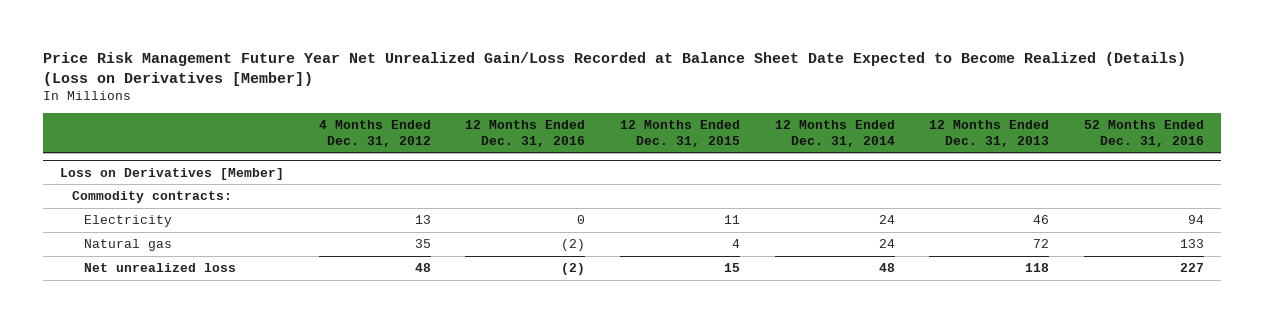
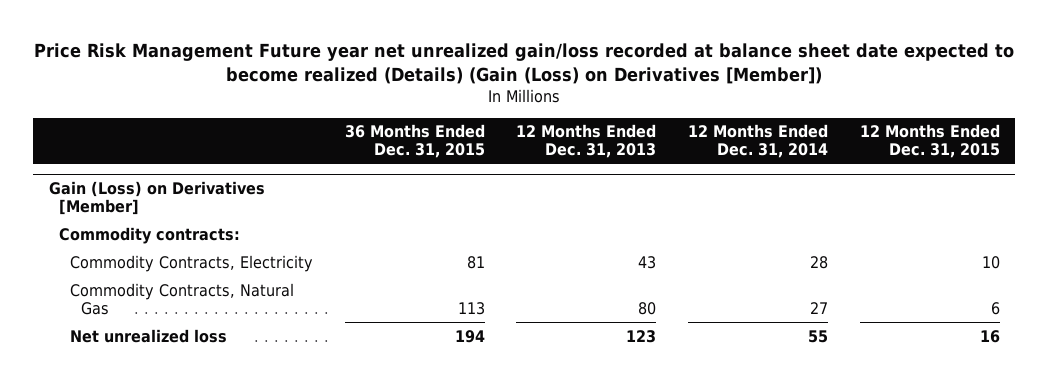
[43,52,1187,86] Price Risk Management Future Year Net Unrealized Gain/Loss Recorded at Balance Sheet Date Expected to Become Realized (Details) (Loss on Derivatives [Member]) -> [34,42,1015,85] Price Risk Management Future year net unrealized gain/loss recorded at balance sheet date expected to become realized (Details) (Gain (Loss) on Derivatives [Member])
[318,120,431,147] 4 Months Ended Dec. 31, 2012 -> none
[465,120,586,147] 12 Months Ended Dec. 31, 2016 -> none
[1083,120,1204,147] 52 Months Ended Dec. 31, 2016 -> none
none -> [344,124,485,159] 36 Months Ended Dec. 31, 2015
[60,167,285,180] Loss on Derivatives [Member] -> [48,180,265,215] Gain (Loss) on Derivatives [Member]
[84,215,173,228] Electricity -> [70,254,314,272] Commodity Contracts, Electricity
[724,215,741,225] 11 -> [981,255,1000,269] 10
[878,215,895,225] 24 -> [810,255,829,269] 28
[1033,215,1050,225] 46 -> [638,255,657,269] 43
[84,239,173,252] Natural gas -> [70,282,295,315] Commodity Contracts, Natural Gas
[732,239,741,249] 4 -> [990,301,1000,315] 6
[878,239,895,249] 24 -> [810,301,829,314] 27
[1033,239,1050,249] 72 -> [638,301,657,315] 80
[724,263,741,273] 15 -> [979,329,1000,343] 16
[878,263,895,273] 48 -> [808,329,829,343] 55
[1025,263,1050,273] 118 -> [626,329,657,343] 123

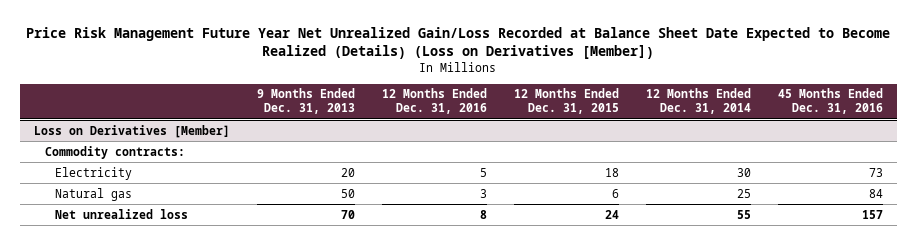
[34,42,1015,85] Price Risk Management Future year net unrealized gain/loss recorded at balance sheet date expected to become realized (Details) (Gain (Loss) on Derivatives [Member]) -> [26,27,891,60] Price Risk Management Future Year Net Unrealized Gain/Loss Recorded at Balance Sheet Date Expected to Become Realized (Details) (Loss on Derivatives [Member])
[344,124,485,159] 36 Months Ended Dec. 31, 2015 -> none
[516,124,657,159] 12 Months Ended Dec. 31, 2013 -> none
none -> [256,88,355,115] 9 Months Ended Dec. 31, 2013
none -> [381,88,487,115] 12 Months Ended Dec. 31, 2016
none -> [778,88,884,115] 45 Months Ended Dec. 31, 2016
[48,180,265,215] Gain (Loss) on Derivatives [Member] -> [33,124,230,138] Loss on Derivatives [Member]
[70,254,314,272] Commodity Contracts, Electricity -> [55,166,133,180] Electricity
[810,255,829,269] 28 -> [737,167,752,177] 30
[981,255,1000,269] 10 -> [604,167,619,177] 18
[70,282,295,315] Commodity Contracts, Natural Gas -> [55,187,133,201] Natural gas
[810,301,829,314] 27 -> [737,188,752,198] 25
[979,329,1000,343] 16 -> [604,209,619,219] 24

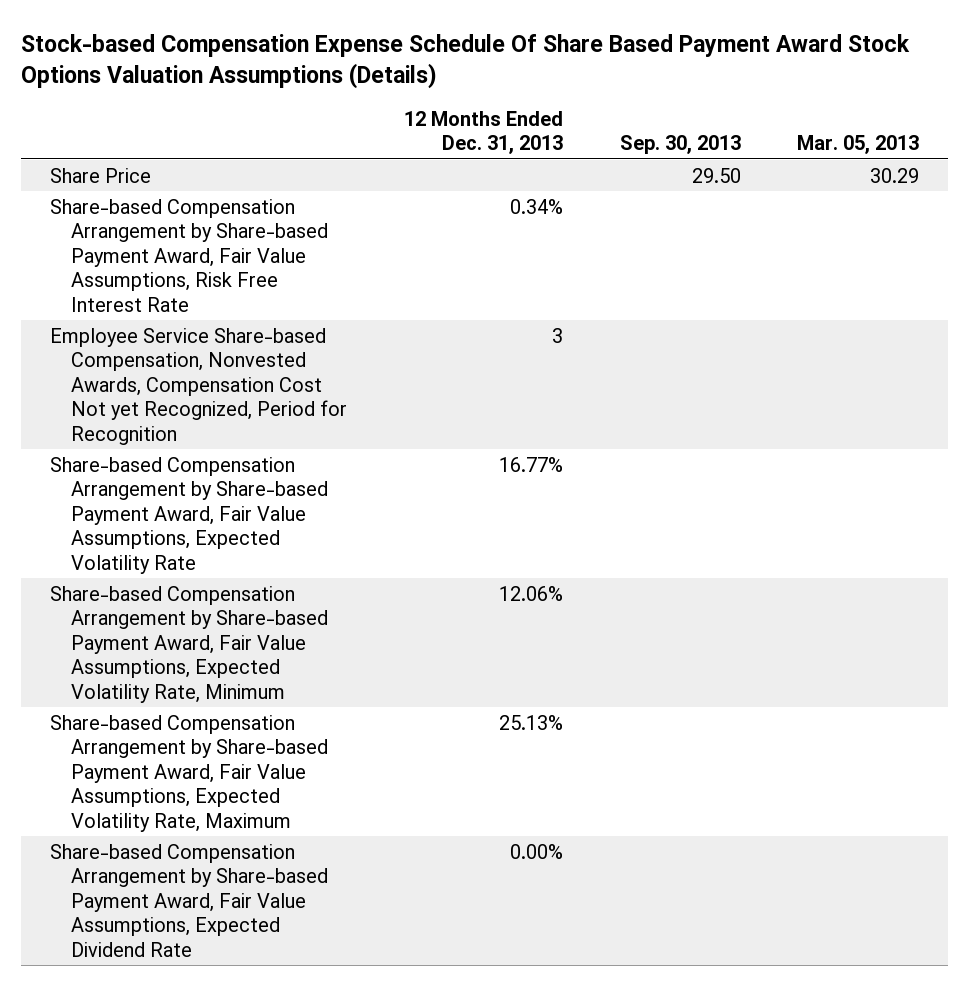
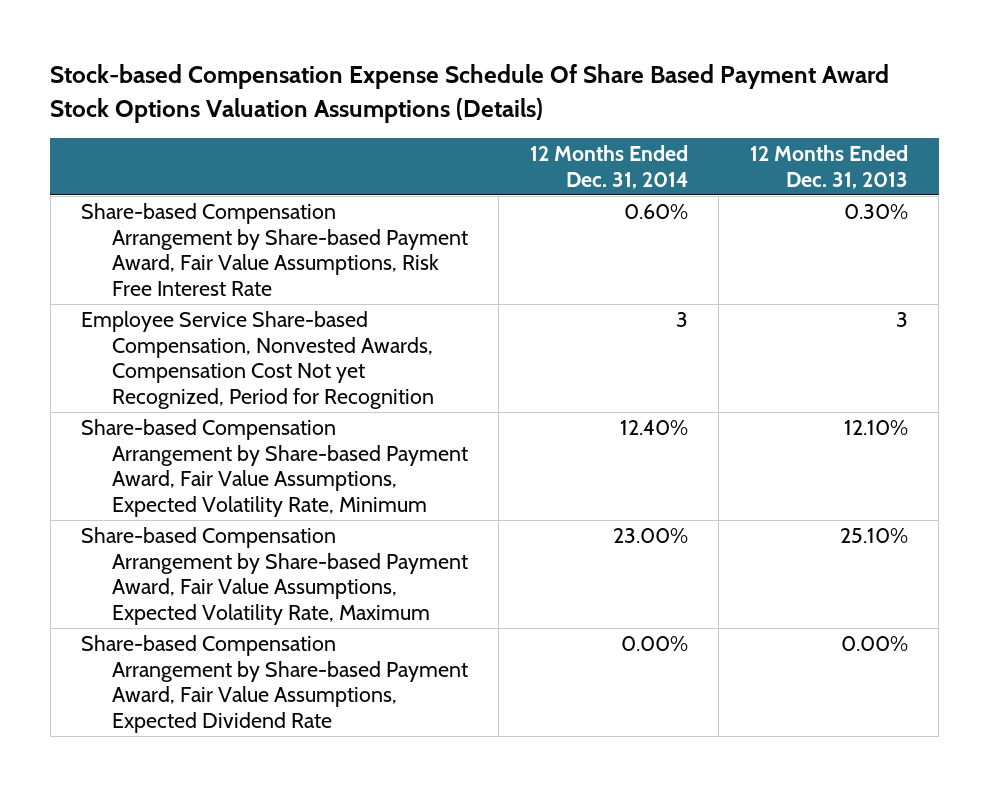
[619,135,741,155] Sep. 30, 2013 -> none
[797,135,920,155] Mar. 05, 2013 -> none
none -> [529,145,688,189] 12 Months Ended Dec. 31, 2014
[49,167,151,183] Share Price -> none
[509,198,563,214] 0.34% -> [843,204,908,220] 0.30%
[49,456,328,574] Share-based Compensation Arrangement by Share-based Payment Award, Fair Value Assumptions, Expected Volatility Rate -> none
[498,585,563,601] 12.06% -> [843,420,908,436] 12.10%
[498,714,563,730] 25.13% -> [839,528,908,544] 25.10%

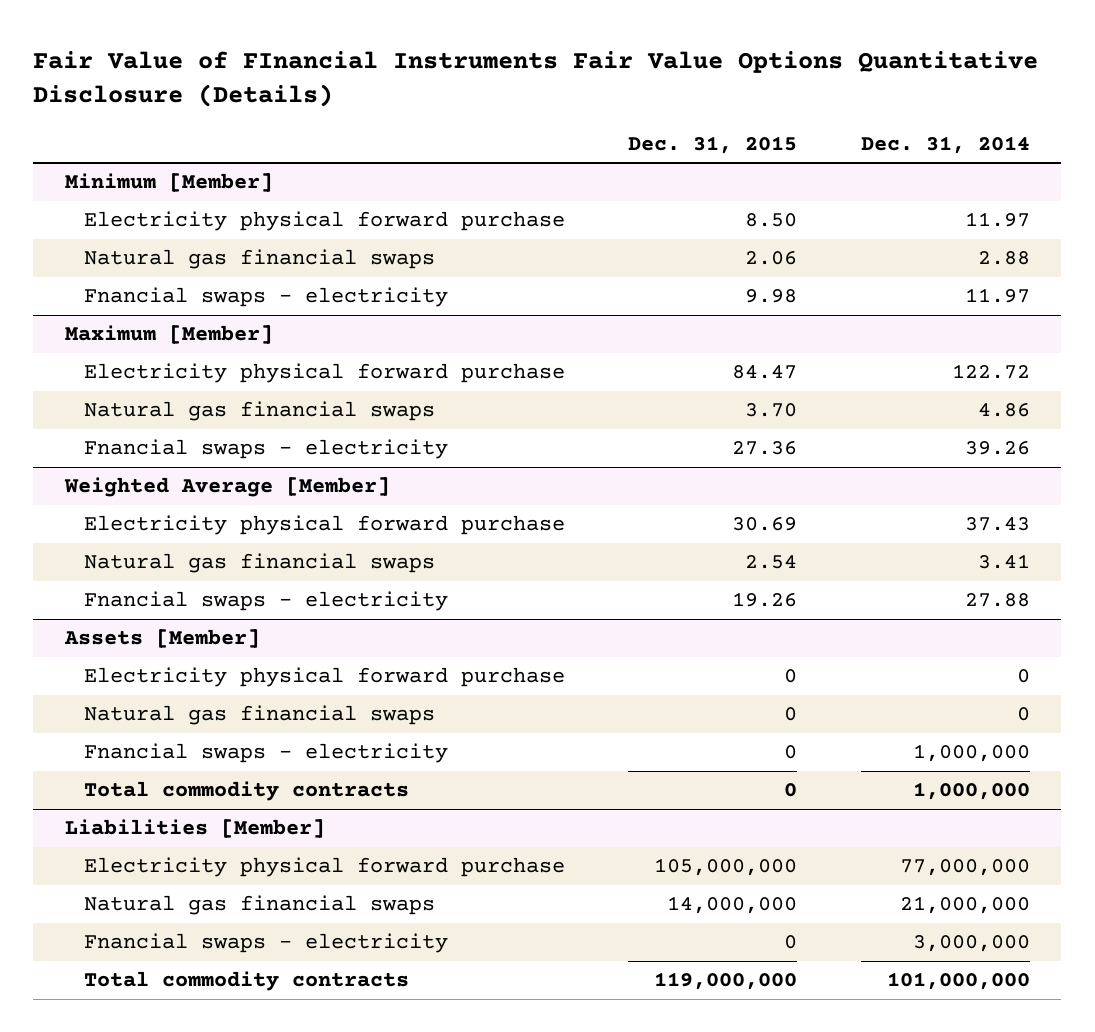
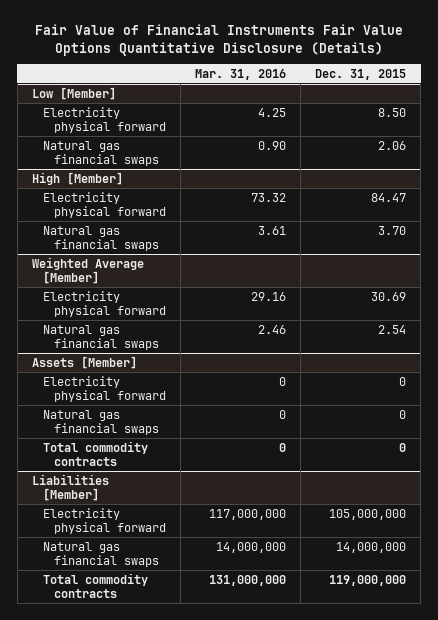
[33,50,1039,108] Fair Value of FInancial Instruments Fair Value Options Quantitative Disclosure (Details) -> [35,24,404,56] Fair Value of Financial Instruments Fair Value Options Quantitative Disclosure (Details)
[860,135,1030,154] Dec. 31, 2014 -> none
none -> [195,68,287,80] Mar. 31, 2016
[65,173,274,193] Minimum [Member] -> [31,86,116,100] Low [Member]
[83,211,565,232] Electricity physical forward purchase -> [43,106,167,133] Electricity physical forward
[83,287,448,308] Fnancial swaps - electricity -> none
[65,325,274,345] Maximum [Member] -> [31,171,123,185] High [Member]
[83,363,565,384] Electricity physical forward purchase -> [43,191,167,218] Electricity physical forward
[83,439,448,460] Fnancial swaps - electricity -> none
[83,515,565,536] Electricity physical forward purchase -> [43,290,167,317] Electricity physical forward
[83,591,448,612] Fnancial swaps - electricity -> none
[83,667,565,688] Electricity physical forward purchase -> [43,375,167,402] Electricity physical forward
[83,743,448,764] Fnancial swaps - electricity -> none
[83,857,565,878] Electricity physical forward purchase -> [43,507,167,534] Electricity physical forward
[83,933,448,954] Fnancial swaps - electricity -> none

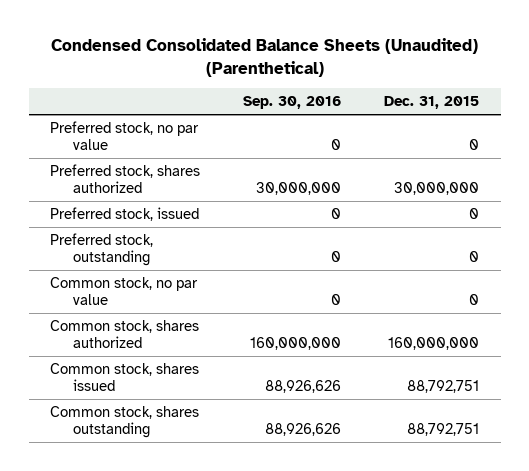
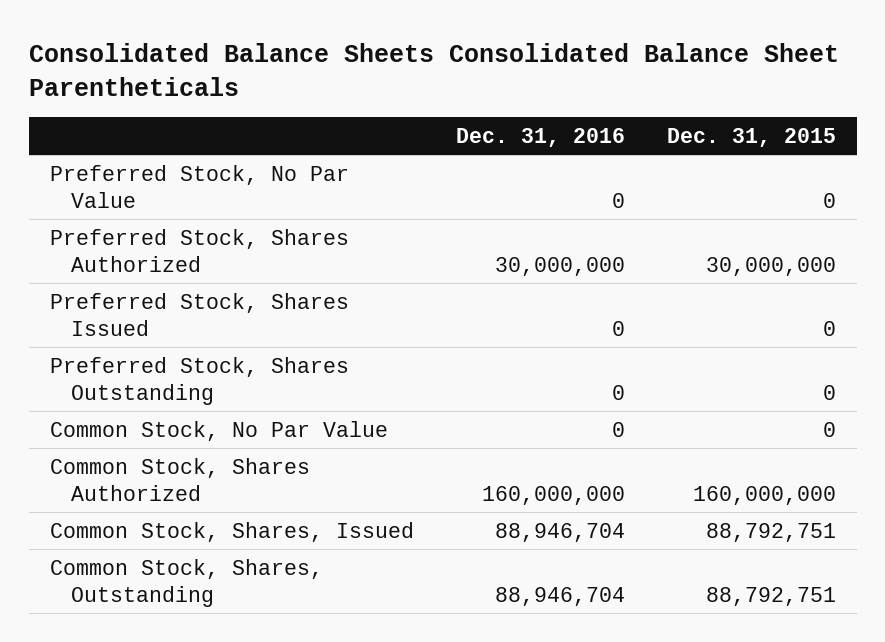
[50,38,478,77] Condensed Consolidated Balance Sheets (Unaudited) (Parenthetical) -> [28,43,839,96] Consolidated Balance Sheets Consolidated Balance Sheet Parentheticals
[243,95,342,109] Sep. 30, 2016 -> none
none -> [455,128,625,148] Dec. 31, 2016
[50,120,200,150] Preferred stock, no par value -> [49,164,349,209] Preferred Stock, No Par Value
[50,163,201,193] Preferred stock, shares authorized -> [49,228,349,273] Preferred Stock, Shares Authorized
[50,206,200,221] Preferred stock, issued -> [49,292,349,337] Preferred Stock, Shares Issued
[50,232,154,266] Preferred stock, outstanding -> [49,356,349,406] Preferred Stock, Shares Outstanding
[50,276,199,305] Common stock, no par value -> [49,420,388,441] Common Stock, No Par Value
[50,319,200,348] Common stock, shares authorized -> [49,457,310,502] Common Stock, Shares Authorized
[50,362,200,391] Common stock, shares issued -> [49,521,414,542] Common Stock, Shares, Issued
[50,405,200,438] Common stock, shares outstanding -> [49,558,323,608] Common Stock, Shares, Outstanding

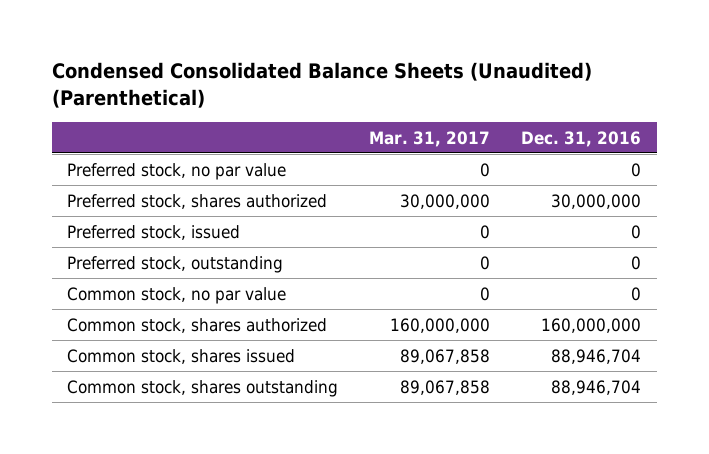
[28,43,839,96] Consolidated Balance Sheets Consolidated Balance Sheet Parentheticals -> [51,62,592,108] Condensed Consolidated Balance Sheets (Unaudited) (Parenthetical)
[666,128,836,148] Dec. 31, 2015 -> none
none -> [369,130,491,147] Mar. 31, 2017
[49,164,349,209] Preferred Stock, No Par Value -> [67,162,287,180] Preferred stock, no par value
[49,228,349,273] Preferred Stock, Shares Authorized -> [67,193,328,209] Preferred stock, shares authorized
[49,292,349,337] Preferred Stock, Shares Issued -> [67,224,241,240] Preferred stock, issued
[49,356,349,406] Preferred Stock, Shares Outstanding -> [67,255,284,273] Preferred stock, outstanding
[49,420,388,441] Common Stock, No Par Value -> [67,286,287,304] Common stock, no par value
[49,457,310,502] Common Stock, Shares Authorized -> [67,317,328,333] Common stock, shares authorized
[49,521,414,542] Common Stock, Shares, Issued -> [67,348,296,364] Common stock, shares issued
[49,558,323,608] Common Stock, Shares, Outstanding -> [67,379,339,397] Common stock, shares outstanding

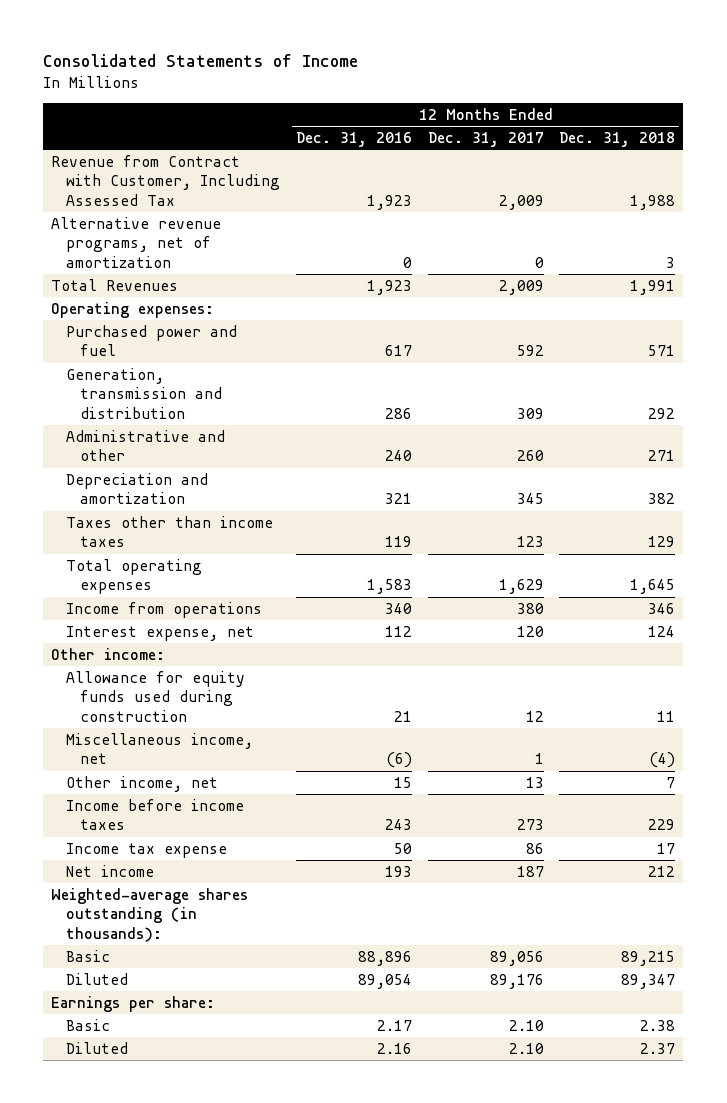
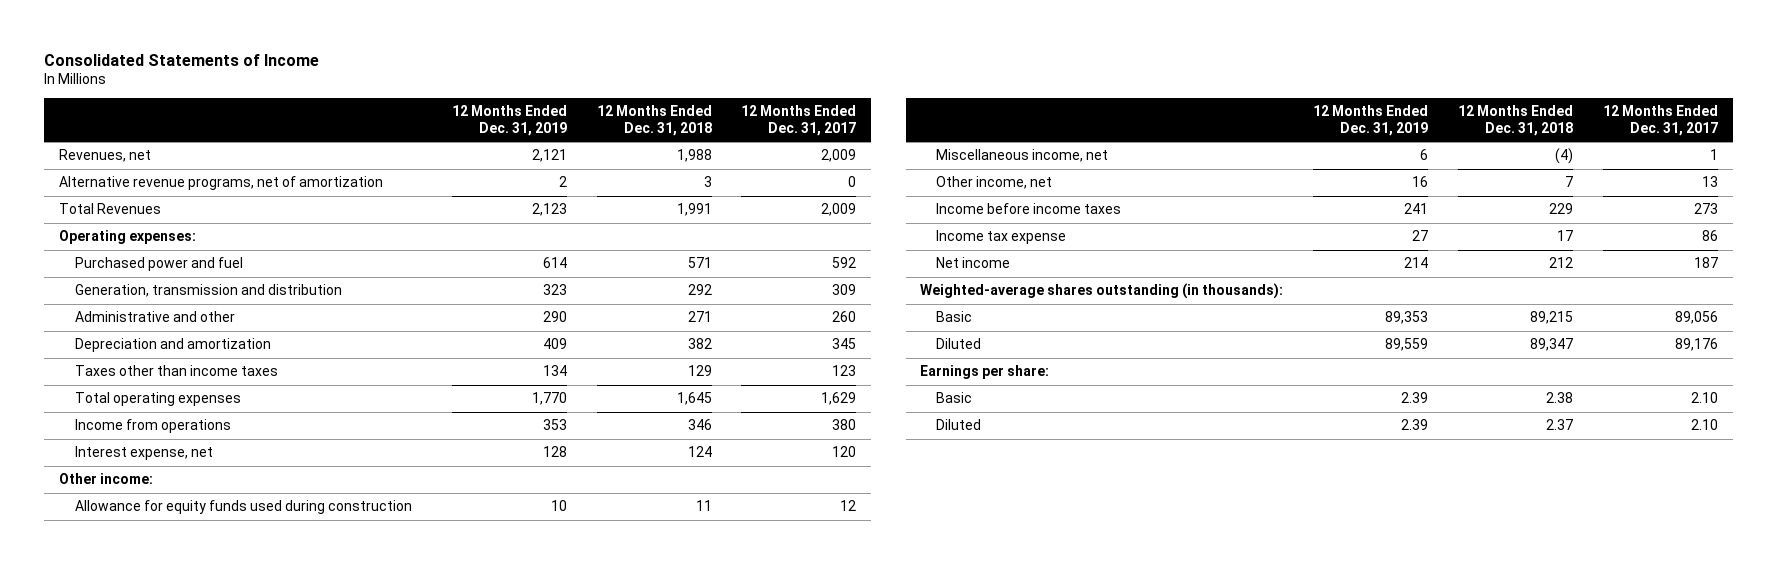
[295,131,412,147] Dec. 31, 2016 -> none
none -> [451,105,567,137] 12 Months Ended Dec. 31, 2019
[51,154,280,206] Revenue from Contract with Customer, Including Assessed Tax -> [59,149,152,163] Revenues, net

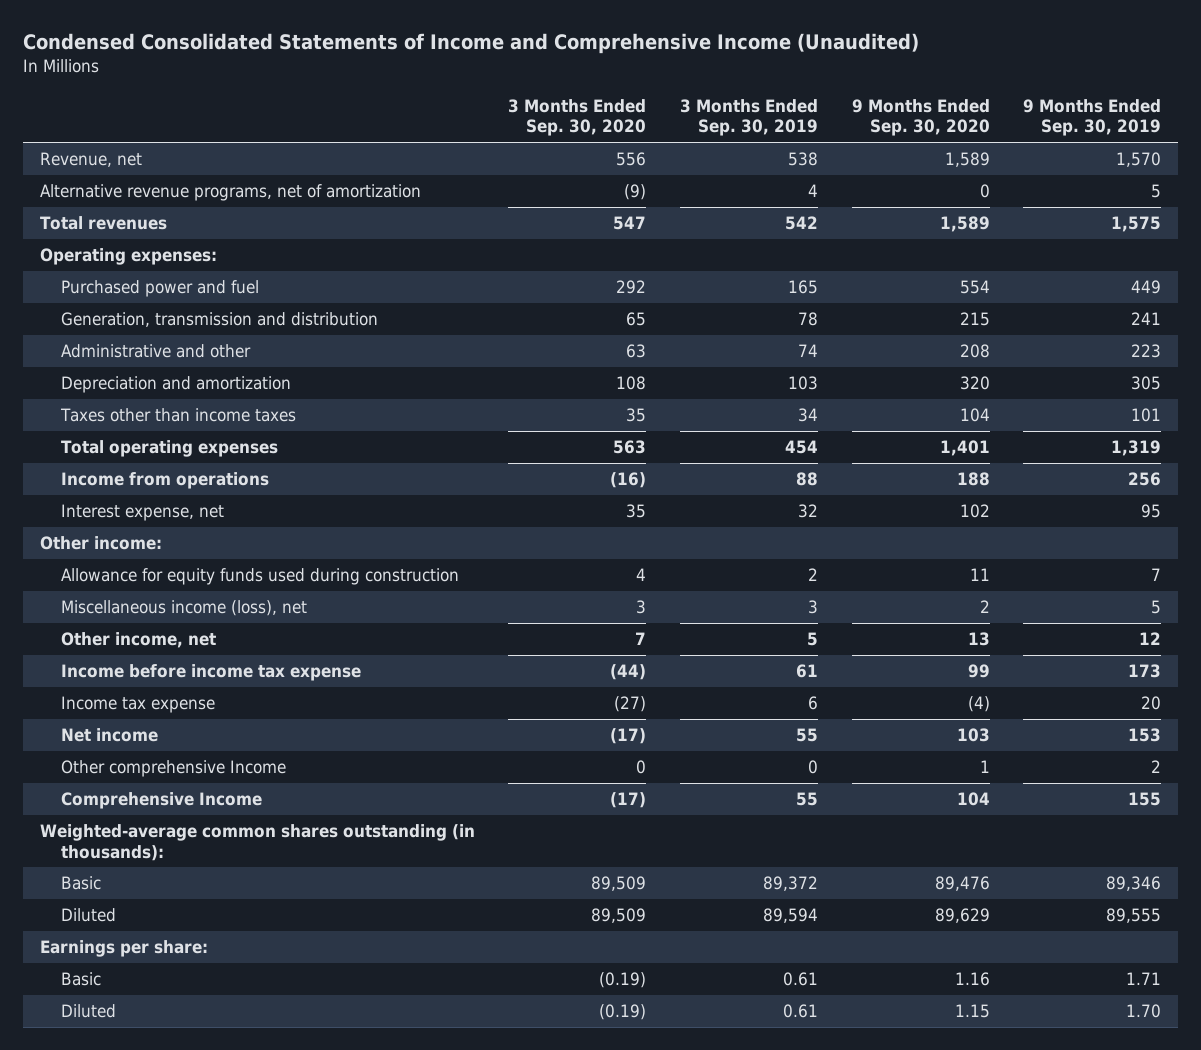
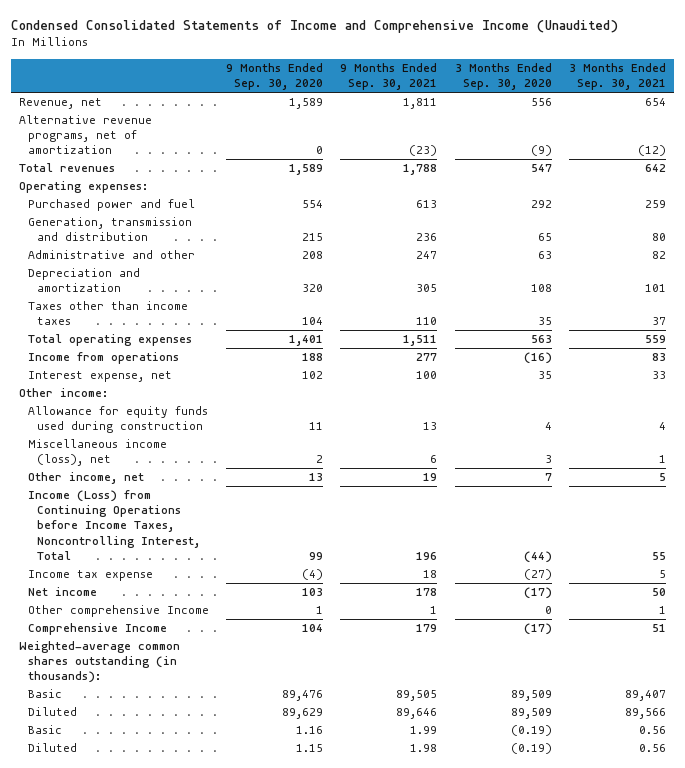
[679,98,818,137] 3 Months Ended Sep. 30, 2019 -> none
[1023,98,1162,137] 9 Months Ended Sep. 30, 2019 -> none
none -> [340,63,438,91] 9 Months Ended Sep. 30, 2021
none -> [568,63,666,91] 3 Months Ended Sep. 30, 2021
[61,664,362,682] Income before income tax expense -> [28,490,200,560] Income (Loss) from Continuing Operations before Income Taxes, Noncontrolling Interest, Total
[39,940,208,958] Earnings per share: -> none

